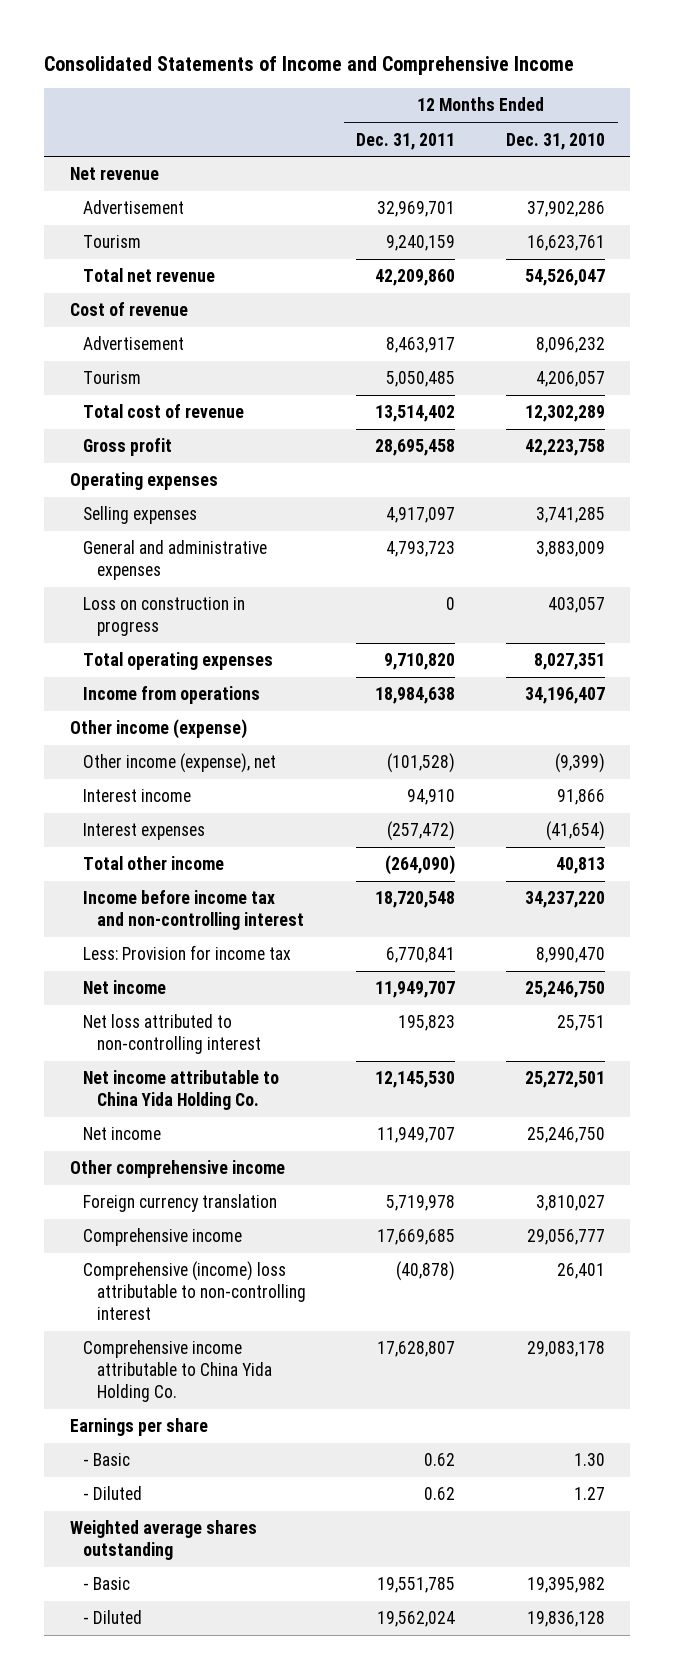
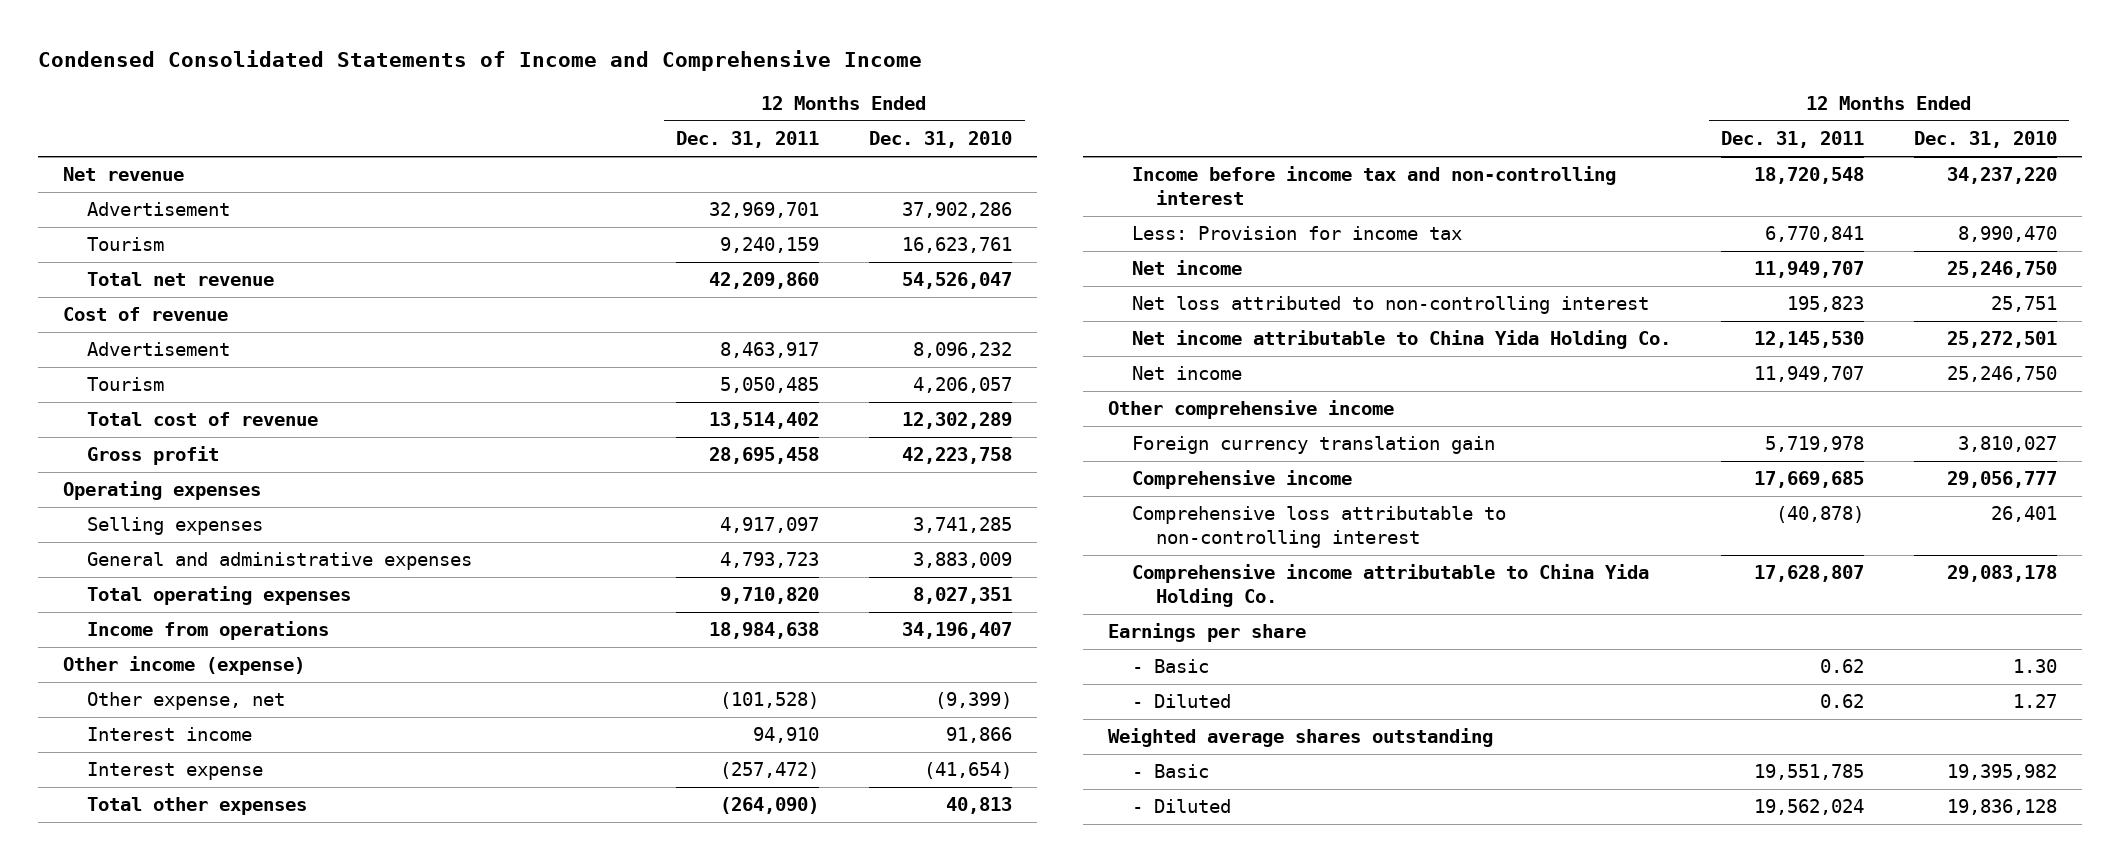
[44,56,575,76] Consolidated Statements of Income and Comprehensive Income -> [38,49,923,71] Condensed Consolidated Statements of Income and Comprehensive Income
[83,597,246,636] Loss on construction in progress -> none
[83,753,277,774] Other income (expense), net -> [87,692,286,711] Other expense, net
[83,823,206,841] Interest expenses -> [87,762,264,781] Interest expense
[83,856,225,871] Total other income -> [87,797,308,816] Total other expenses
[83,1194,278,1213] Foreign currency translation -> [1132,436,1496,455] Foreign currency translation gain
[83,1261,306,1320] Comprehensive (income) loss attributable to non-controlling interest -> [1132,506,1507,548] Comprehensive loss attributable to non-controlling interest

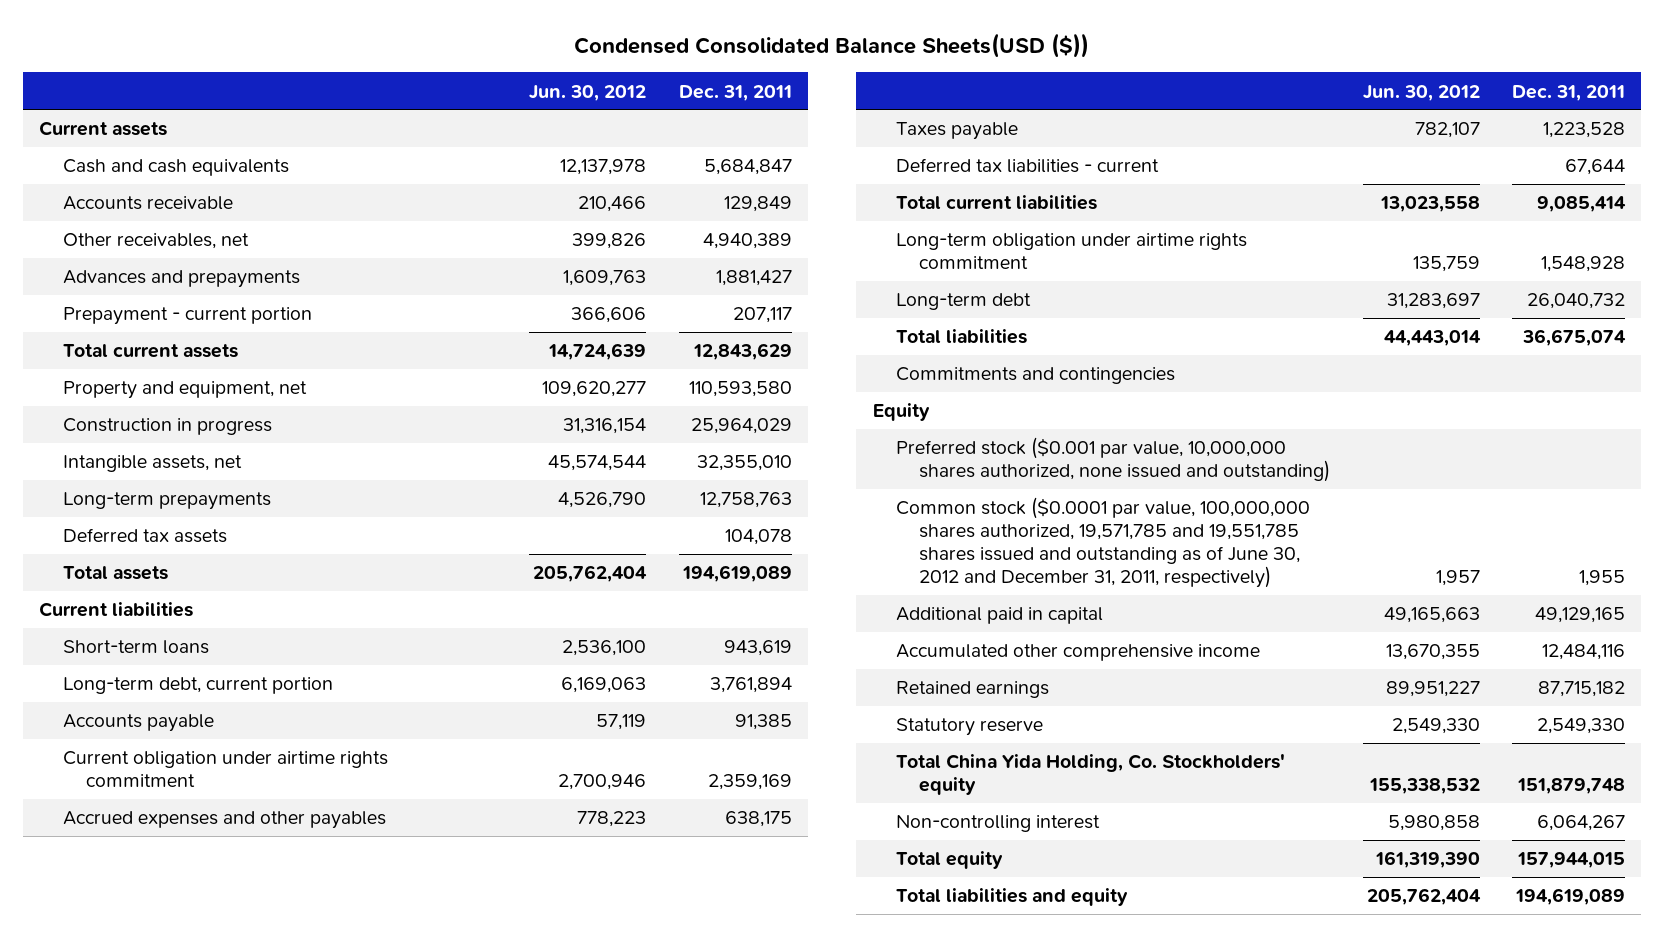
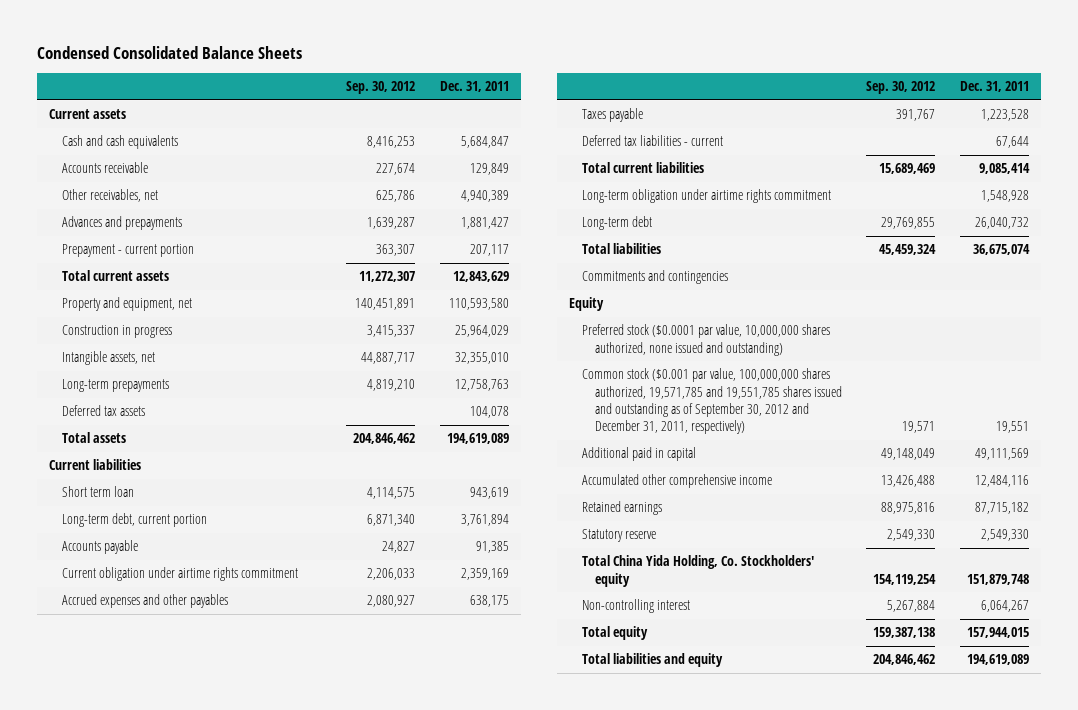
[574,33,1090,59] Condensed Consolidated Balance Sheets(USD ($)) -> [36,45,302,59] Condensed Consolidated Balance Sheets
[529,84,647,101] Jun. 30, 2012 -> none
none -> [346,81,416,95] Sep. 30, 2012
[62,640,209,655] Short-term loans -> [61,486,134,498] Short term loan
[895,437,1330,483] Preferred stock ($0.001 par value, 10,000,000 shares authorized, none issued and outstanding) -> [581,324,830,356] Preferred stock ($0.0001 par value, 10,000,000 shares authorized, none issued and outstanding)
[895,497,1310,589] Common stock ($0.0001 par value, 100,000,000 shares authorized, 19,571,785 and 19,551,785 shares issued and outstanding as of June 30, 2012 and December 31, 2011, respectively) -> [581,368,842,435] Common stock ($0.001 par value, 100,000,000 shares authorized, 19,571,785 and 19,551,785 shares issued and outstanding as of September 30, 2012 and December 31, 2011, respectively)
[1579,570,1626,587] 1,955 -> [995,421,1029,434] 19,551
[1535,607,1626,624] 49,129,165 -> [974,448,1029,461] 49,111,569

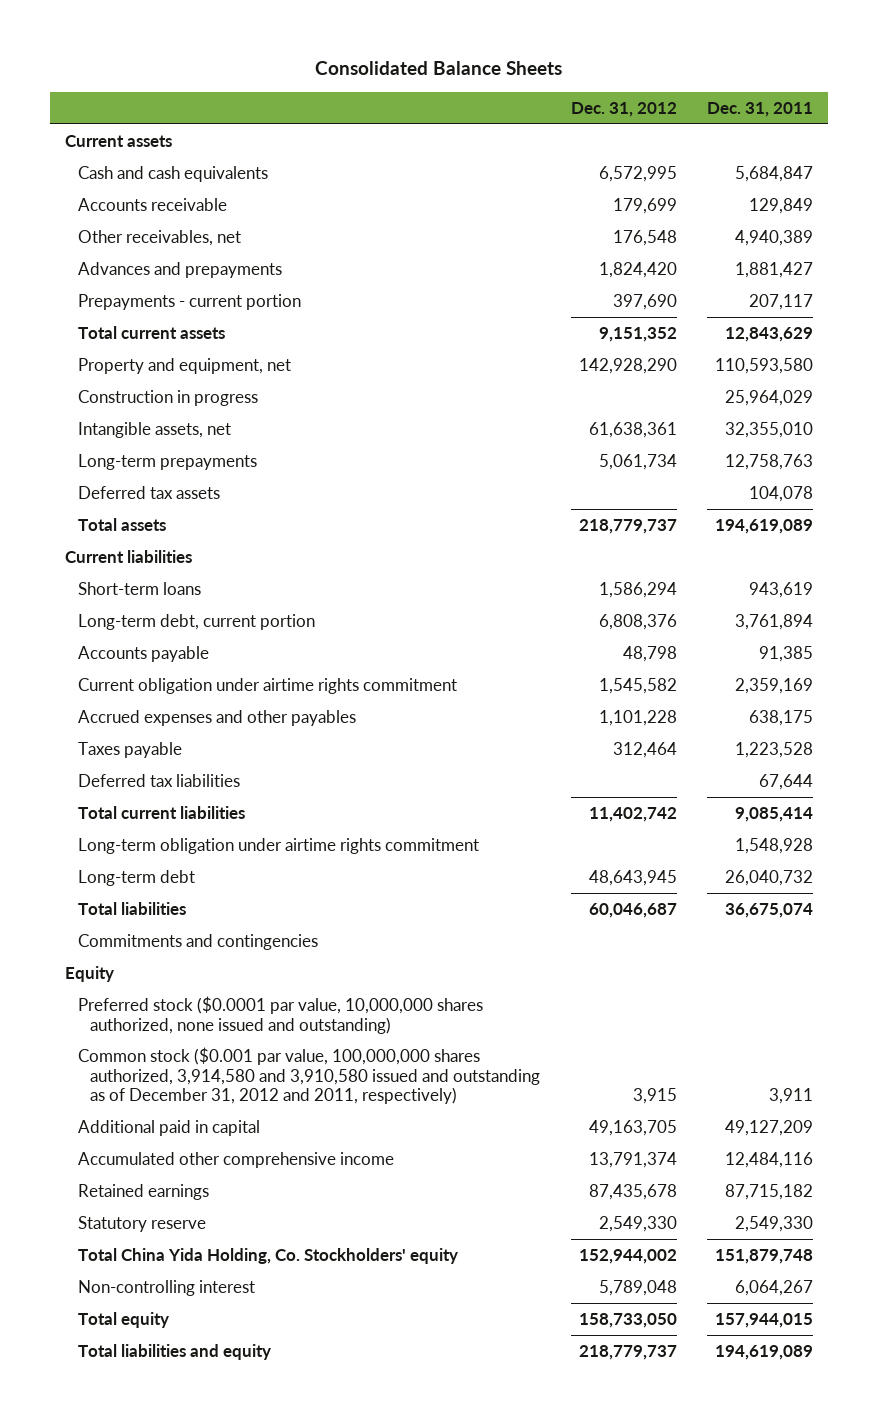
[36,45,302,59] Condensed Consolidated Balance Sheets -> [314,61,562,76] Consolidated Balance Sheets
[346,81,416,95] Sep. 30, 2012 -> none
none -> [570,101,677,117] Dec. 31, 2012
[61,244,194,258] Prepayment - current portion -> [77,293,301,310] Prepayments - current portion
[61,486,134,498] Short term loan -> [77,581,201,595] Short-term loans
[581,135,723,147] Deferred tax liabilities - current -> [77,773,240,787] Deferred tax liabilities
[581,368,842,435] Common stock ($0.001 par value, 100,000,000 shares authorized, 19,571,785 and 19,551,785 shares issued and outstanding as of September 30, 2012 and December 31, 2011, respectively) -> [77,1046,541,1105] Common stock ($0.001 par value, 100,000,000 shares authorized, 3,914,580 and 3,910,580 issued and outstanding as of December 31, 2012 and 2011, respectively)
[995,421,1029,434] 19,551 -> [769,1088,814,1105] 3,911
[974,448,1029,461] 49,111,569 -> [725,1119,814,1136] 49,127,209

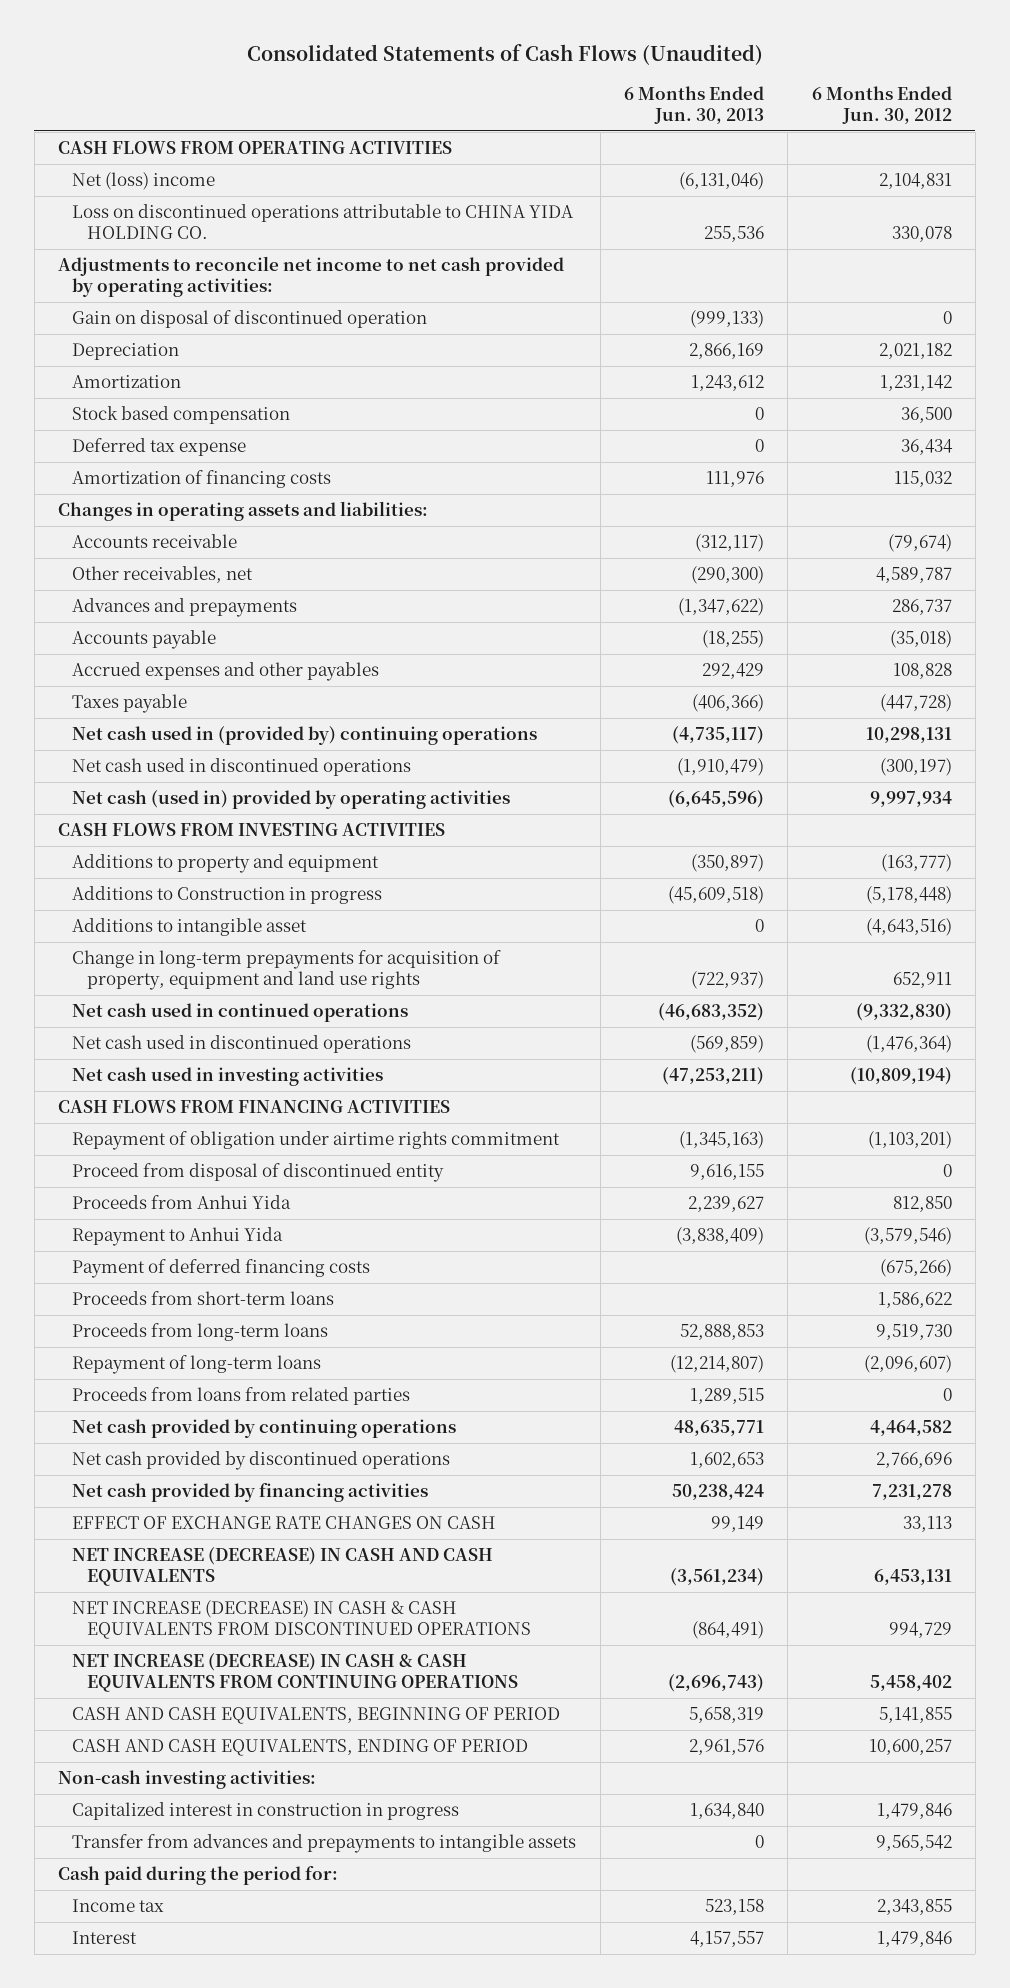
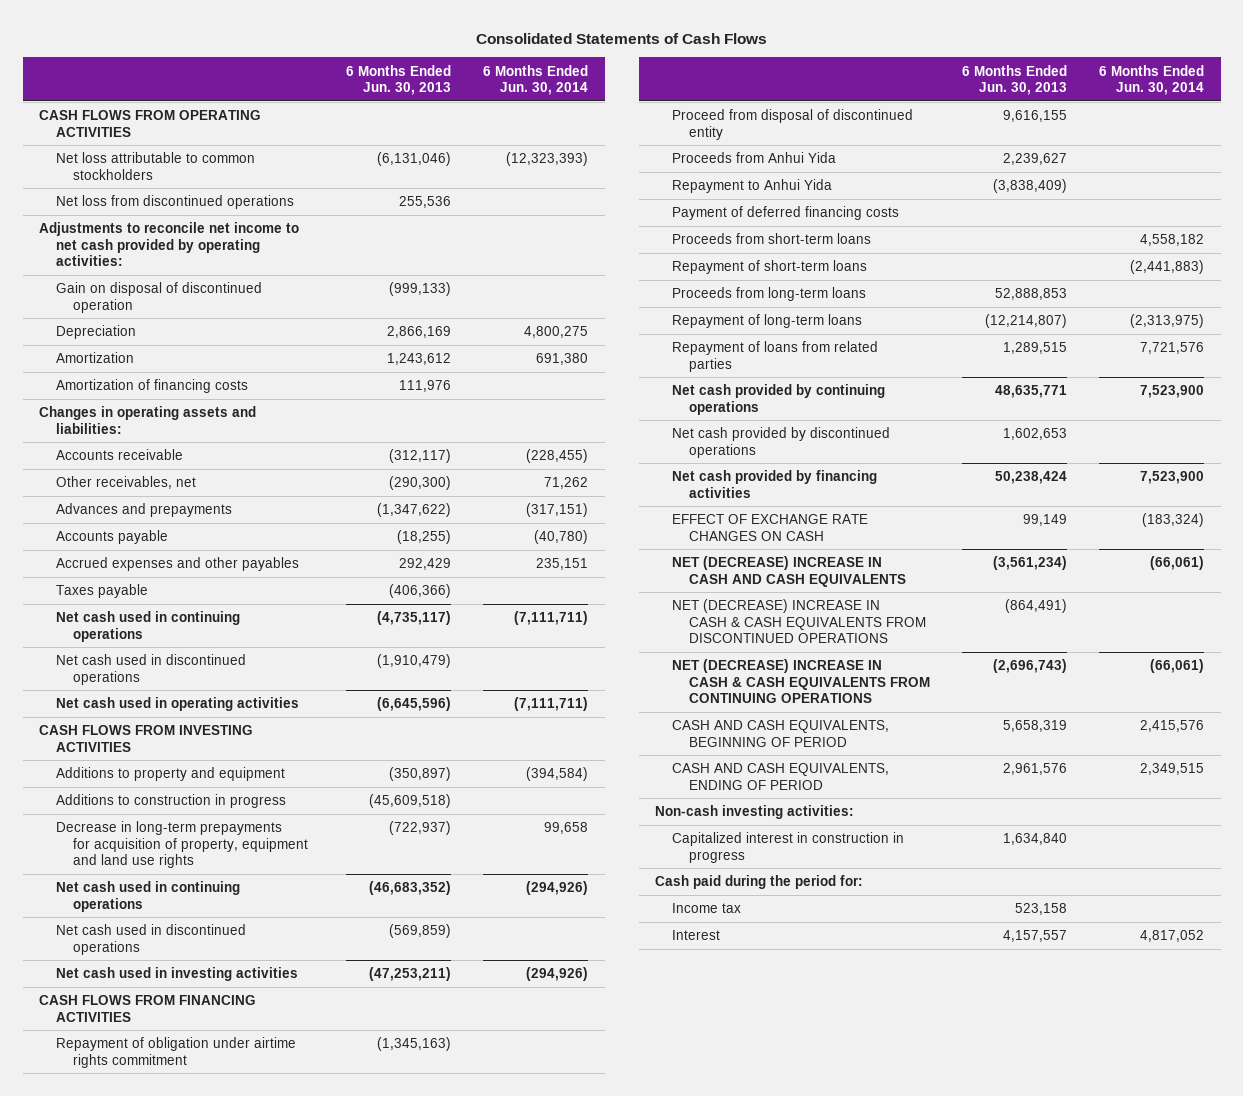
[246,43,763,65] Consolidated Statements of Cash Flows (Unaudited) -> [475,32,767,44] Consolidated Statements of Cash Flows
[811,85,952,125] 6 Months Ended Jun. 30, 2012 -> none
none -> [483,64,589,96] 6 Months Ended Jun. 30, 2014
[72,172,216,191] Net (loss) income -> [55,152,255,180] Net loss attributable to common stockholders
[72,204,575,240] Loss on discontinued operations attributable to CHINA YIDA HOLDING CO. -> [55,195,294,210] Net loss from discontinued operations
[72,406,291,425] Stock based compensation -> none
[72,438,247,457] Deferred tax expense -> none
[72,726,538,746] Net cash used in (provided by) continuing operations -> [55,611,240,642] Net cash used in continuing operations
[72,790,511,810] Net cash (used in) provided by operating activities -> [55,697,299,712] Net cash used in operating activities
[72,918,308,937] Additions to intangible asset -> none
[72,886,383,905] Additions to Construction in progress -> [55,794,286,809] Additions to construction in progress
[72,950,502,991] Change in long-term prepayments for acquisition of property, equipment and land use rights -> [55,821,308,869] Decrease in long-term prepayments for acquisition of property, equipment and land use rights
[72,1003,409,1023] Net cash used in continued operations -> [55,881,240,912] Net cash used in continuing operations
none -> [671,260,867,275] Repayment of short-term loans
[72,1387,411,1406] Proceeds from loans from related parties -> [671,341,878,372] Repayment of loans from related parties
[72,1547,494,1587] NET INCREASE (DECREASE) IN CASH AND CASH EQUIVALENTS -> [671,556,906,587] NET (DECREASE) INCREASE IN CASH AND CASH EQUIVALENTS
[72,1600,531,1640] NET INCREASE (DECREASE) IN CASH & CASH EQUIVALENTS FROM DISCONTINUED OPERATIONS -> [671,599,926,644] NET (DECREASE) INCREASE IN CASH & CASH EQUIVALENTS FROM DISCONTINUED OPERATIONS
[72,1653,518,1693] NET INCREASE (DECREASE) IN CASH & CASH EQUIVALENTS FROM CONTINUING OPERATIONS -> [671,659,930,704] NET (DECREASE) INCREASE IN CASH & CASH EQUIVALENTS FROM CONTINUING OPERATIONS
[72,1834,577,1854] Transfer from advances and prepayments to intangible assets -> none

